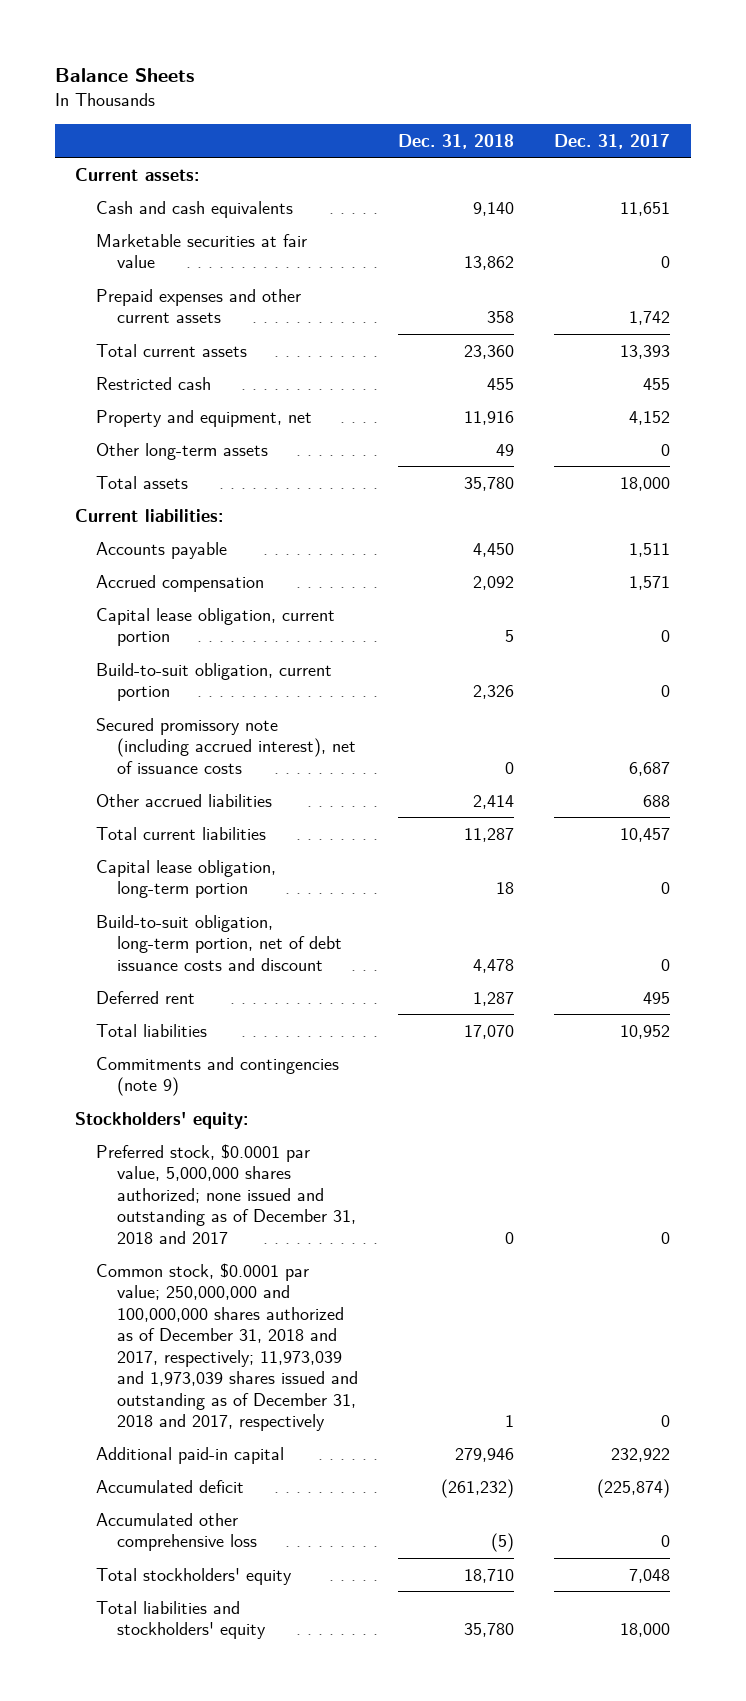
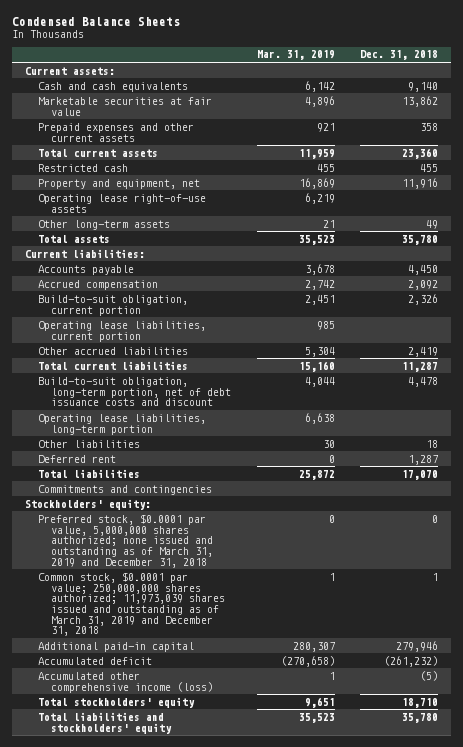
[55,68,195,83] Balance Sheets -> [12,16,181,26] Condensed Balance Sheets
[554,133,671,149] Dec. 31, 2017 -> none
none -> [256,50,335,61] Mar. 31, 2019
none -> [38,193,207,213] Operating lease right-of-use assets
[95,607,335,647] Capital lease obligation, current portion -> none
[95,717,356,774] Secured promissory note (including accrued interest), net of issuance costs -> none
none -> [38,320,207,342] Operating lease liabilities, current portion
[473,794,515,809] 2,414 -> [407,346,438,357] 2,419
[95,859,276,899] Capital lease obligation, long-term portion -> none
none -> [38,413,207,435] Operating lease liabilities, long-term portion
none -> [38,439,141,448] Other liabilities
[95,1056,339,1097] Commitments and contingencies (note 9) -> [38,484,213,495] Commitments and contingencies
[95,1143,356,1244] Preferred stock, $0.0001 par value, 5,000,000 shares authorized; none issued and outstanding as of December 31, 2018 and 2017 -> [38,513,214,568] Preferred stock, $0.0001 par value, 5,000,000 shares authorized; none issued and outstanding as of March 31, 2019 and December 31, 2018
[95,1262,358,1431] Common stock, $0.0001 par value; 250,000,000 and 100,000,000 shares authorized as of December 31, 2018 and 2017, respectively; 11,973,039 and 1,973,039 shares issued and outstanding as of December 31, 2018 and 2017, respectively -> [38,571,226,637] Common stock, $0.0001 par value; 250,000,000 shares authorized; 11,973,039 shares issued and outstanding as of March 31, 2019 and December 31, 2018
[95,1512,257,1552] Accumulated other comprehensive loss -> [38,671,214,693] Accumulated other comprehensive income (loss)

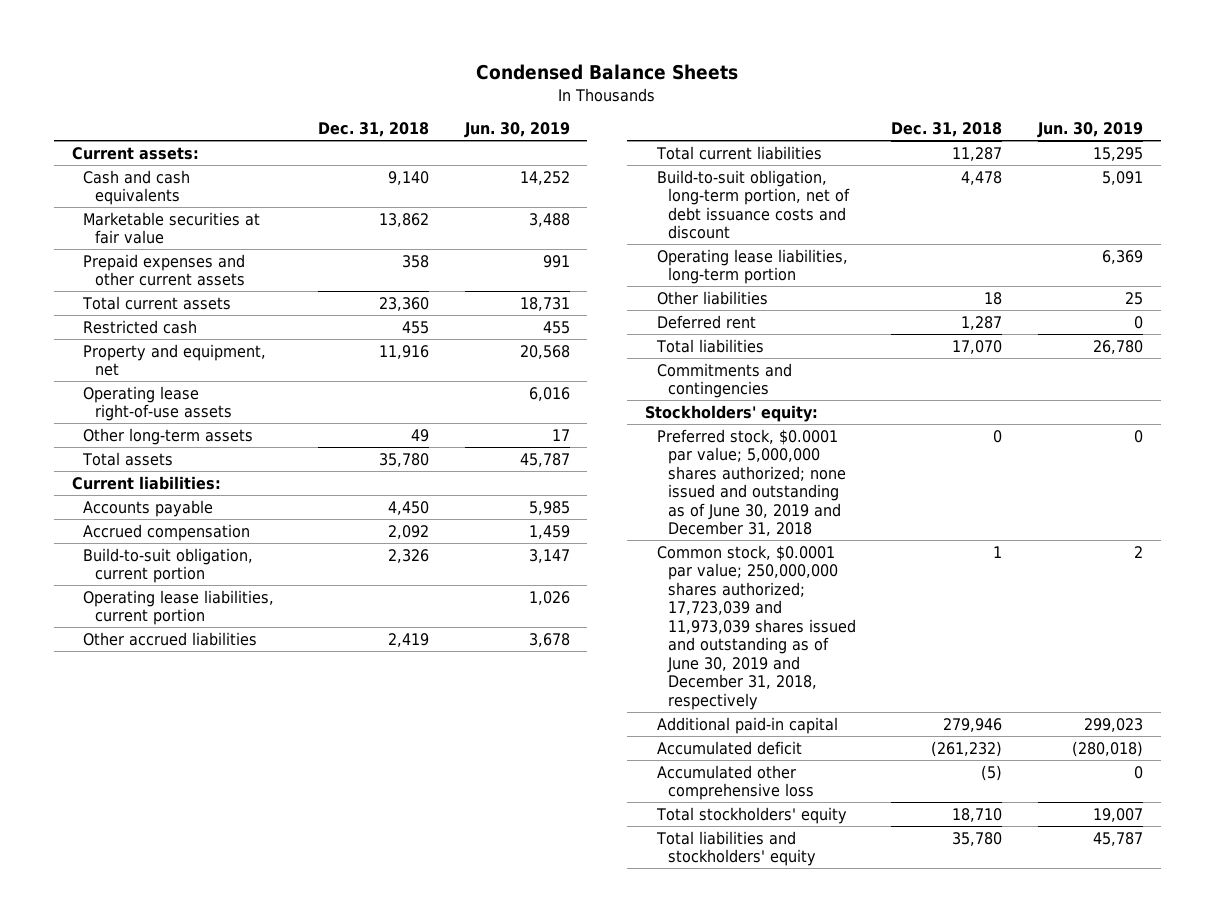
[256,50,335,61] Mar. 31, 2019 -> none
none -> [463,122,570,139] Jun. 30, 2019
[38,513,214,568] Preferred stock, $0.0001 par value, 5,000,000 shares authorized; none issued and outstanding as of March 31, 2019 and December 31, 2018 -> [656,428,847,537] Preferred stock, $0.0001 par value; 5,000,000 shares authorized; none issued and outstanding as of June 30, 2019 and December 31, 2018
[38,571,226,637] Common stock, $0.0001 par value; 250,000,000 shares authorized; 11,973,039 shares issued and outstanding as of March 31, 2019 and December 31, 2018 -> [656,544,857,710] Common stock, $0.0001 par value; 250,000,000 shares authorized; 17,723,039 and 11,973,039 shares issued and outstanding as of June 30, 2019 and December 31, 2018, respectively
[38,671,214,693] Accumulated other comprehensive income (loss) -> [656,764,815,801] Accumulated other comprehensive loss

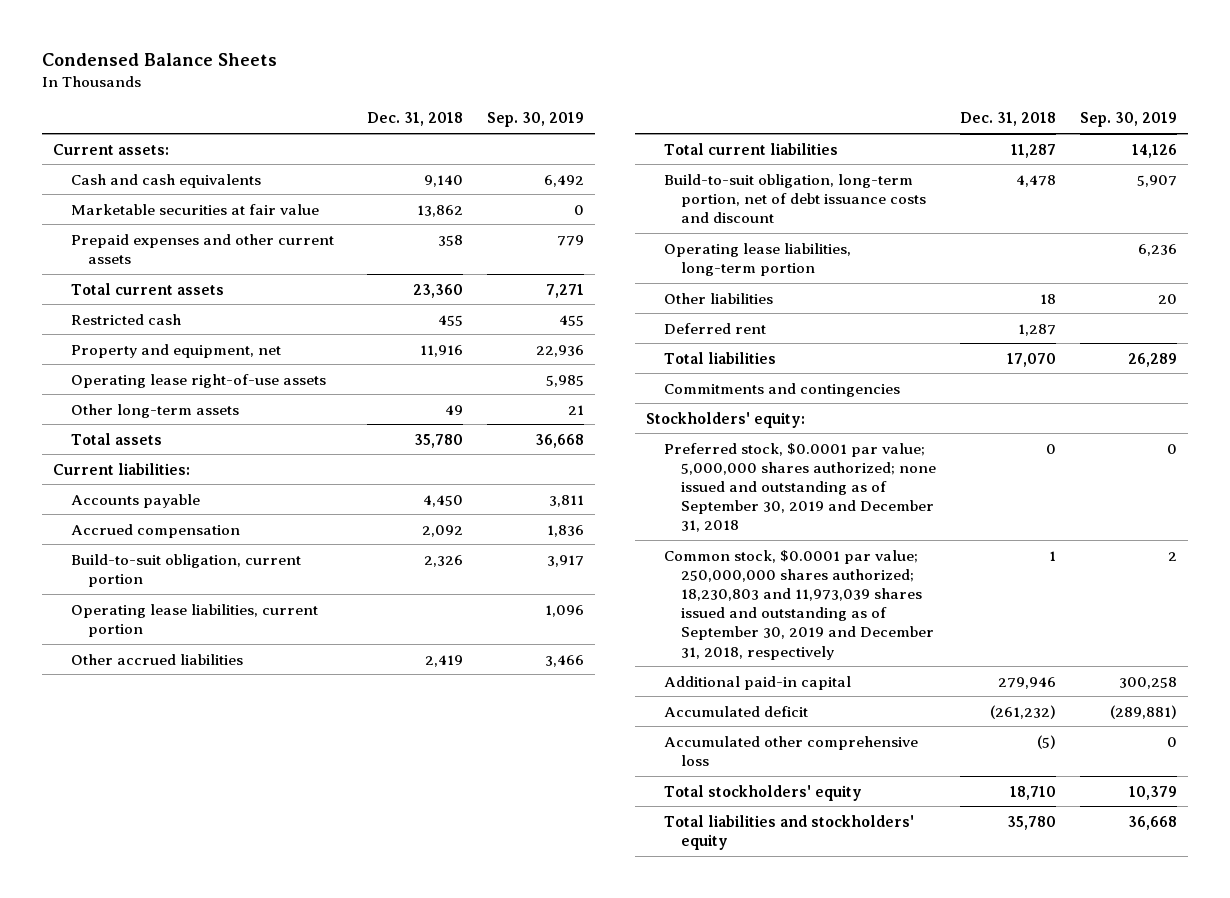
[463,122,570,139] Jun. 30, 2019 -> none
none -> [486,112,584,128] Sep. 30, 2019
[656,428,847,537] Preferred stock, $0.0001 par value; 5,000,000 shares authorized; none issued and outstanding as of June 30, 2019 and December 31, 2018 -> [663,442,937,533] Preferred stock, $0.0001 par value; 5,000,000 shares authorized; none issued and outstanding as of September 30, 2019 and December 31, 2018
[656,544,857,710] Common stock, $0.0001 par value; 250,000,000 shares authorized; 17,723,039 and 11,973,039 shares issued and outstanding as of June 30, 2019 and December 31, 2018, respectively -> [663,549,935,660] Common stock, $0.0001 par value; 250,000,000 shares authorized; 18,230,803 and 11,973,039 shares issued and outstanding as of September 30, 2019 and December 31, 2018, respectively

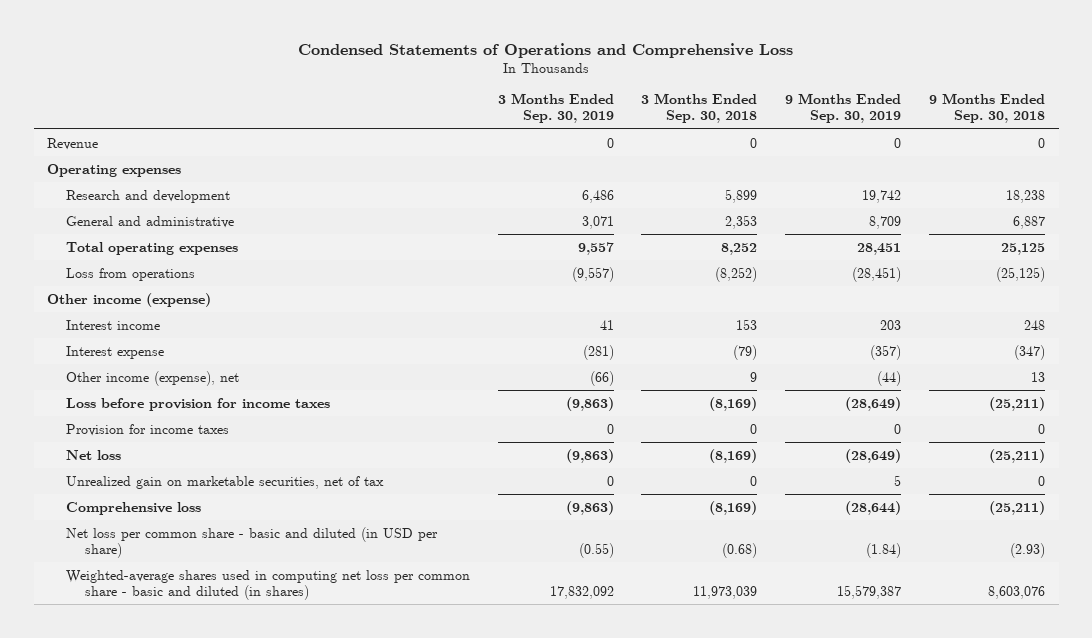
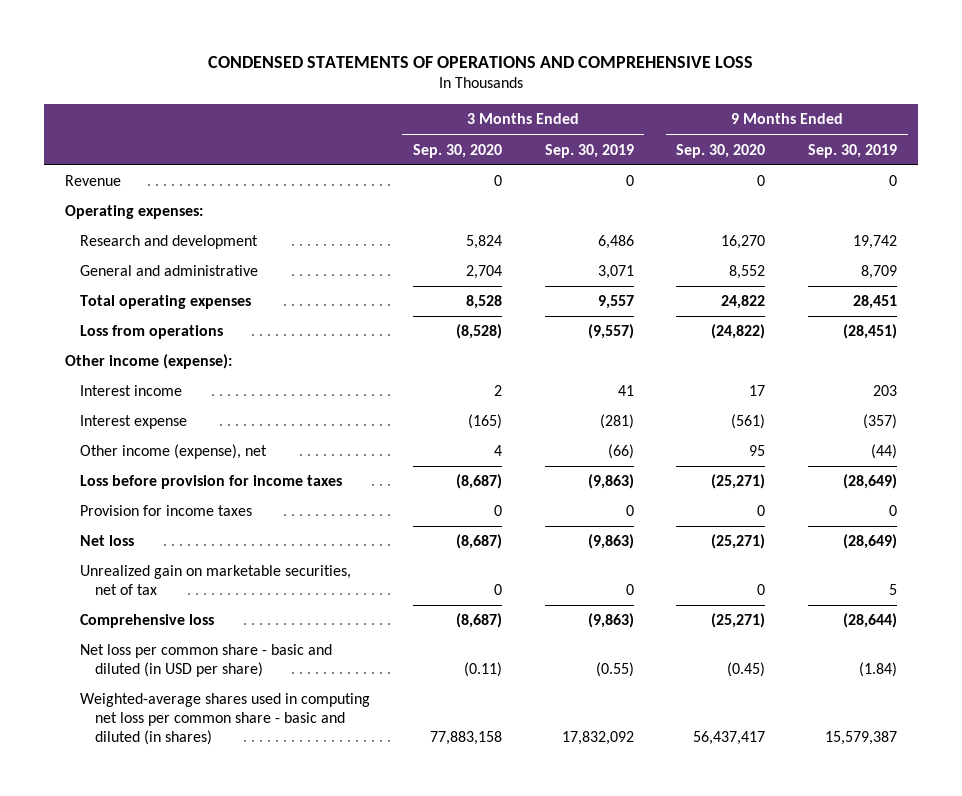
[298,42,794,58] Condensed Statements of Operations and Comprehensive Loss -> [208,55,754,68] CONDENSED STATEMENTS OF OPERATIONS AND COMPREHENSIVE LOSS
[641,93,758,124] 3 Months Ended Sep. 30, 2018 -> none
[928,93,1045,124] 9 Months Ended Sep. 30, 2018 -> none
none -> [412,143,502,158] Sep. 30, 2020
none -> [676,143,766,158] Sep. 30, 2020
[47,163,182,177] Operating expenses -> [64,205,203,220] Operating expenses:
[47,292,212,307] Other income (expense) -> [64,354,232,370] Other income (expense):

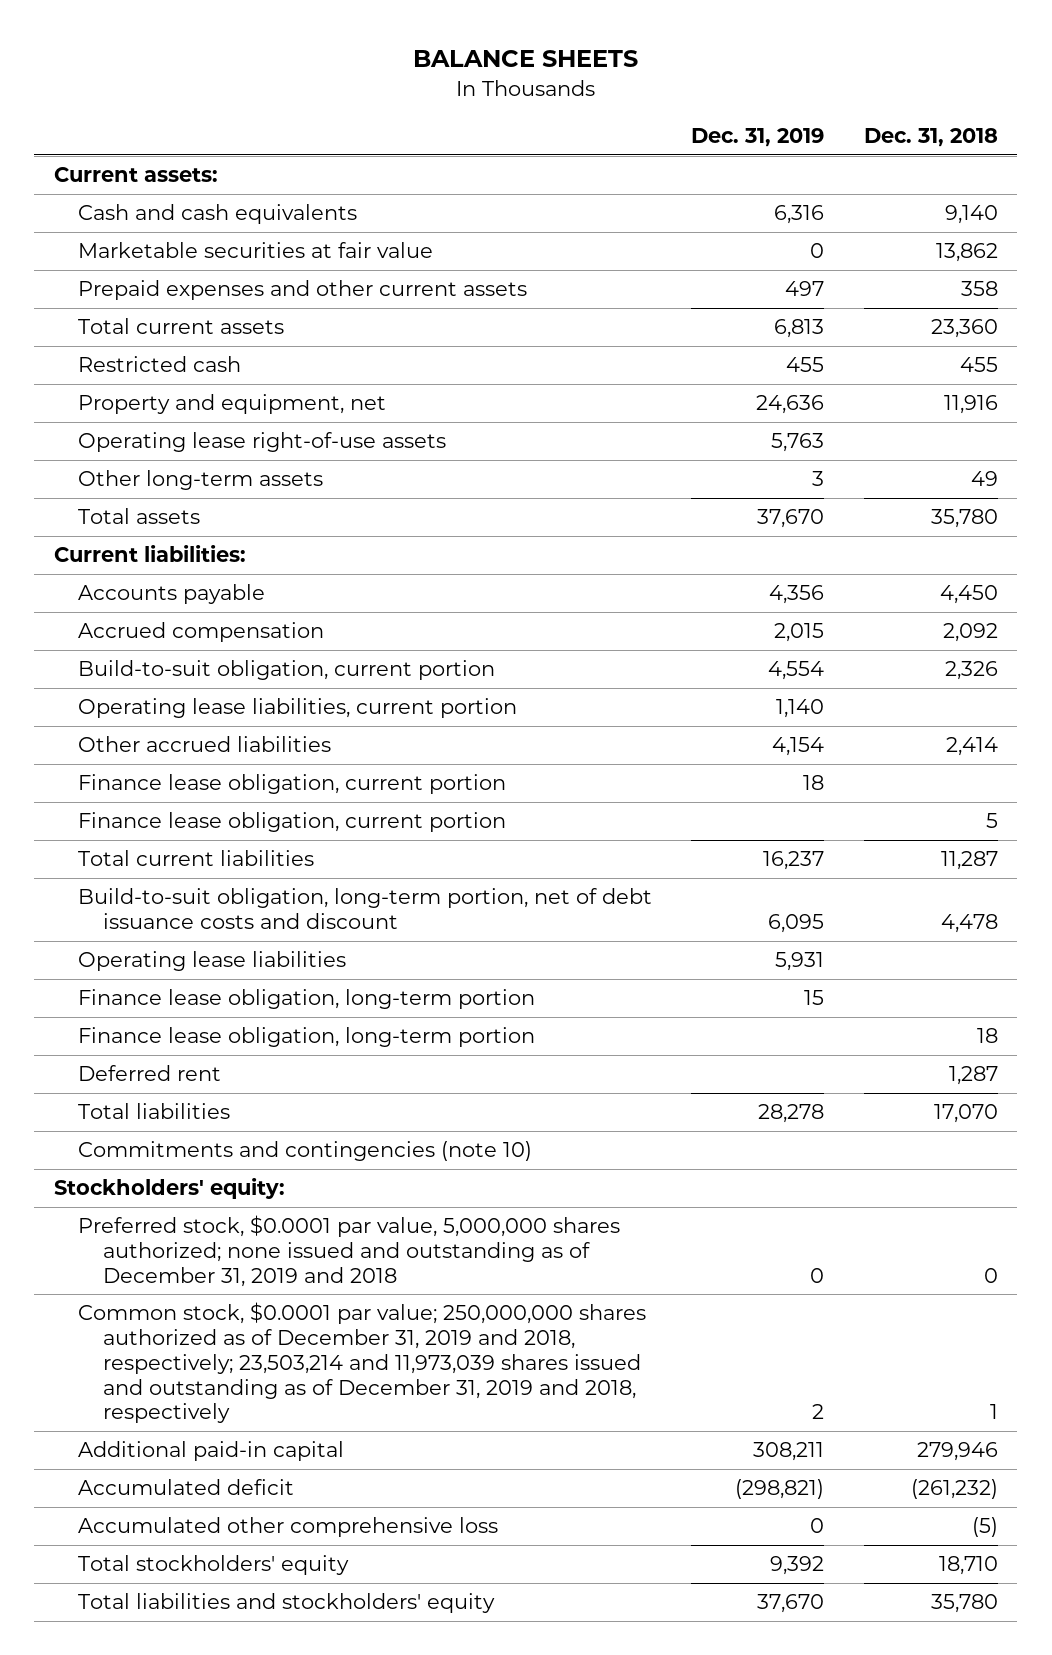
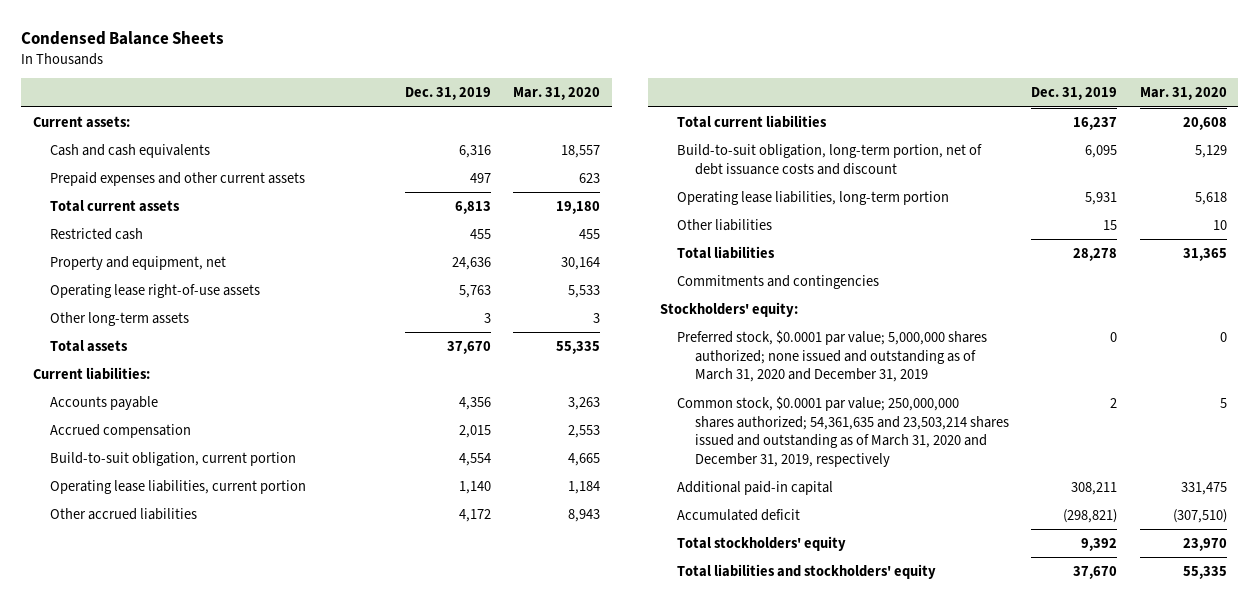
[412,50,638,68] BALANCE SHEETS -> [21,31,225,46] Condensed Balance Sheets
[863,128,998,148] Dec. 31, 2018 -> none
none -> [513,87,601,101] Mar. 31, 2020
[78,242,434,259] Marketable securities at fair value -> none
[78,774,507,795] Finance lease obligation, current portion -> none
[78,812,507,833] Finance lease obligation, current portion -> none
[772,737,825,757] 4,154 -> [458,509,491,523] 4,172
[78,989,536,1010] Finance lease obligation, long-term portion -> none
[78,1027,536,1048] Finance lease obligation, long-term portion -> none
[78,1065,222,1082] Deferred rent -> none
[78,951,347,972] Operating lease liabilities -> [677,191,950,206] Operating lease liabilities, long-term portion
none -> [677,219,773,232] Other liabilities
[78,1141,533,1162] Commitments and contingencies (note 10) -> [677,275,880,290] Commitments and contingencies
[78,1215,621,1287] Preferred stock, $0.0001 par value, 5,000,000 shares authorized; none issued and outstanding as of December 31, 2019 and 2018 -> [677,330,988,383] Preferred stock, $0.0001 par value; 5,000,000 shares authorized; none issued and outstanding as of March 31, 2020 and December 31, 2019
[78,1302,647,1424] Common stock, $0.0001 par value; 250,000,000 shares authorized as of December 31, 2019 and 2018, respectively; 23,503,214 and 11,973,039 shares issued and outstanding as of December 31, 2019 and 2018, respectively -> [677,396,1009,467] Common stock, $0.0001 par value; 250,000,000 shares authorized; 54,361,635 and 23,503,214 shares issued and outstanding as of March 31, 2020 and December 31, 2019, respectively
[78,1517,499,1538] Accumulated other comprehensive loss -> none

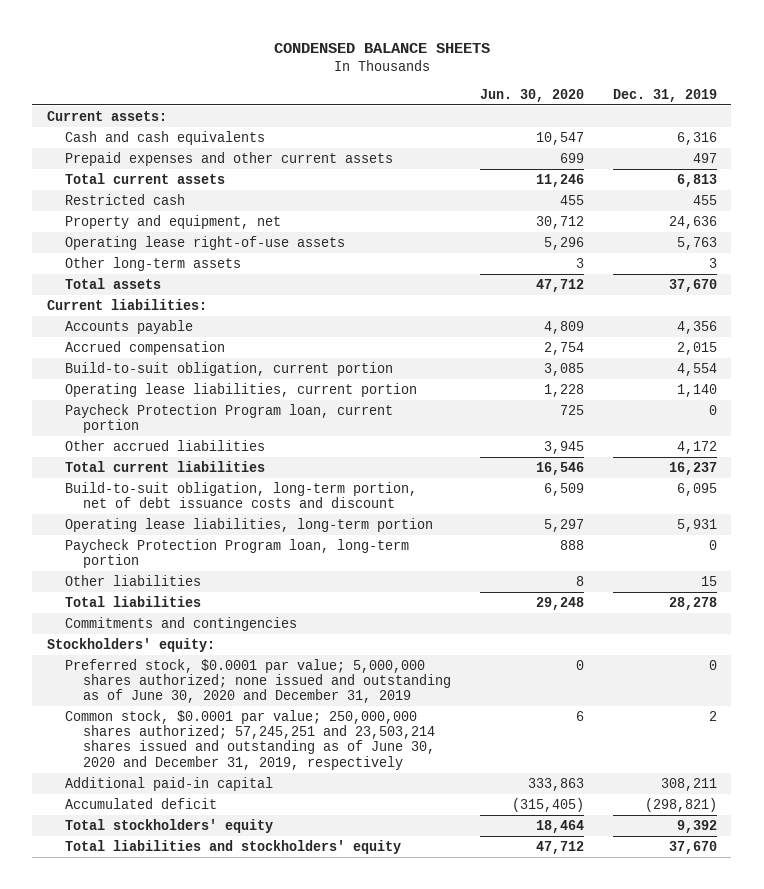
[21,31,225,46] Condensed Balance Sheets -> [273,42,490,53] CONDENSED BALANCE SHEETS
[513,87,601,101] Mar. 31, 2020 -> none
none -> [480,88,585,102] Jun. 30, 2020
none -> [64,403,393,434] Paycheck Protection Program loan, current portion
none -> [64,538,409,569] Paycheck Protection Program loan, long-term portion
[677,330,988,383] Preferred stock, $0.0001 par value; 5,000,000 shares authorized; none issued and outstanding as of March 31, 2020 and December 31, 2019 -> [64,658,452,704] Preferred stock, $0.0001 par value; 5,000,000 shares authorized; none issued and outstanding as of June 30, 2020 and December 31, 2019
[677,396,1009,467] Common stock, $0.0001 par value; 250,000,000 shares authorized; 54,361,635 and 23,503,214 shares issued and outstanding as of March 31, 2020 and December 31, 2019, respectively -> [64,709,436,770] Common stock, $0.0001 par value; 250,000,000 shares authorized; 57,245,251 and 23,503,214 shares issued and outstanding as of June 30, 2020 and December 31, 2019, respectively

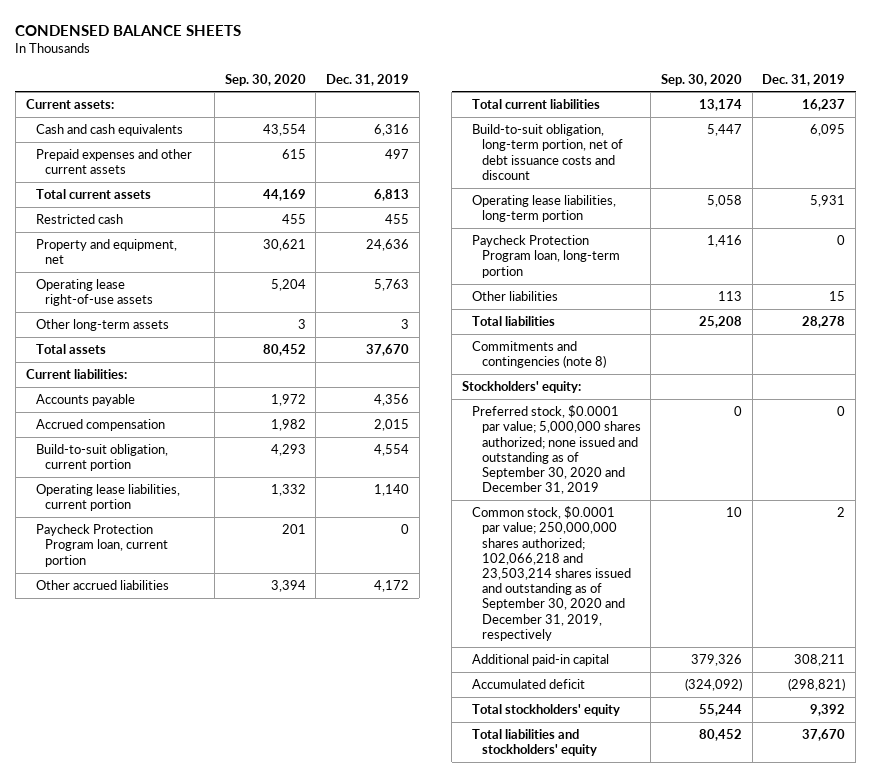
[480,88,585,102] Jun. 30, 2020 -> none
none -> [224,73,306,86] Sep. 30, 2020
[64,616,297,631] Commitments and contingencies -> [471,341,606,369] Commitments and contingencies (note 8)
[64,658,452,704] Preferred stock, $0.0001 par value; 5,000,000 shares authorized; none issued and outstanding as of June 30, 2020 and December 31, 2019 -> [471,405,641,495] Preferred stock, $0.0001 par value; 5,000,000 shares authorized; none issued and outstanding as of September 30, 2020 and December 31, 2019
[64,709,436,770] Common stock, $0.0001 par value; 250,000,000 shares authorized; 57,245,251 and 23,503,214 shares issued and outstanding as of June 30, 2020 and December 31, 2019, respectively -> [471,506,631,641] Common stock, $0.0001 par value; 250,000,000 shares authorized; 102,066,218 and 23,503,214 shares issued and outstanding as of September 30, 2020 and December 31, 2019, respectively

